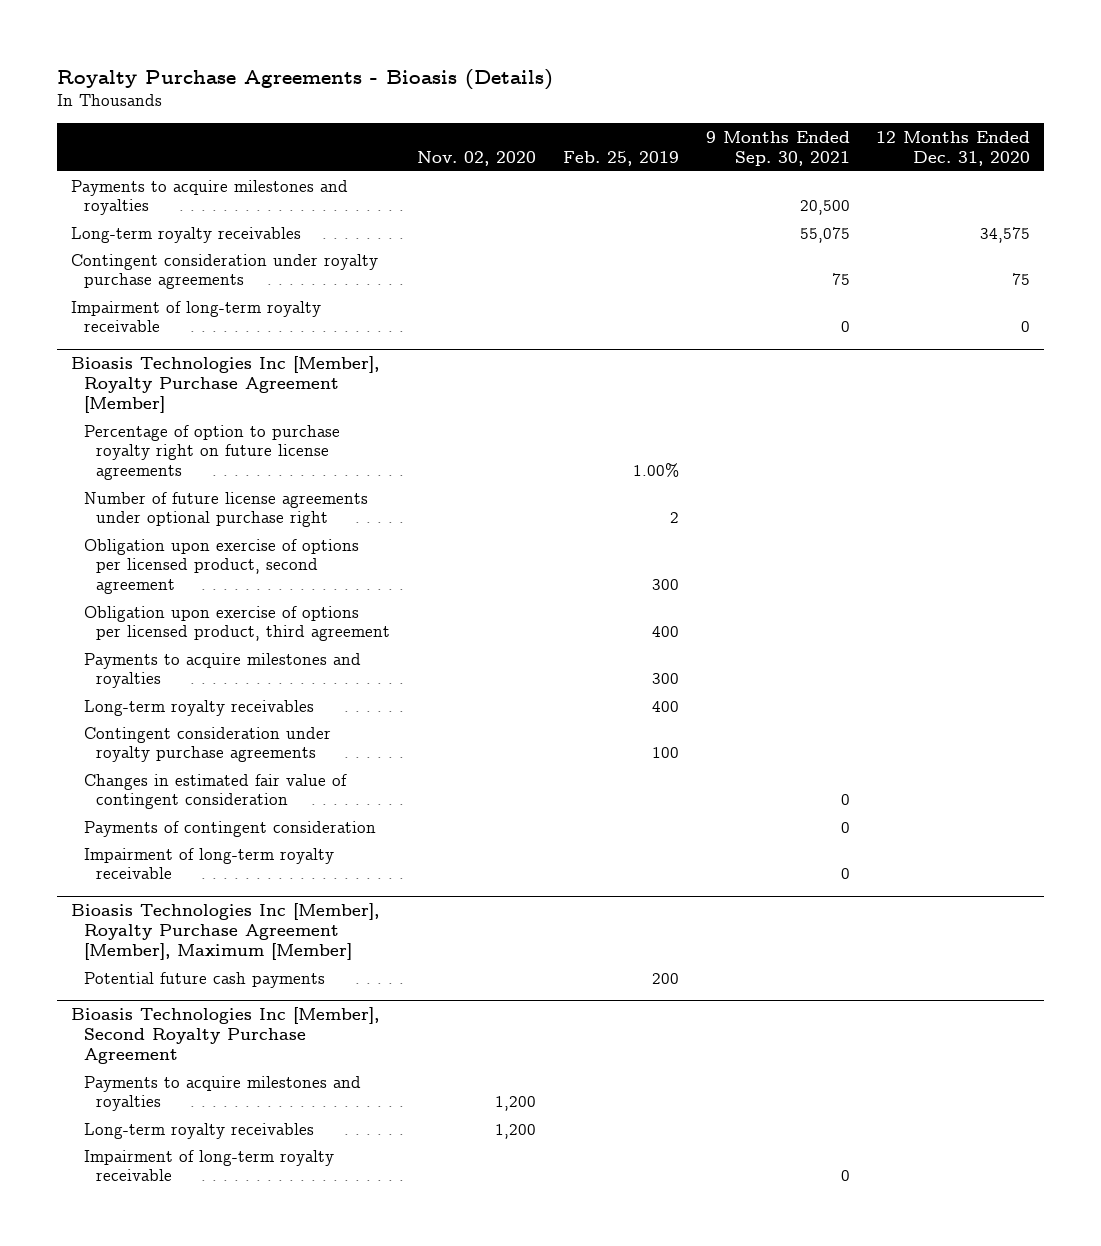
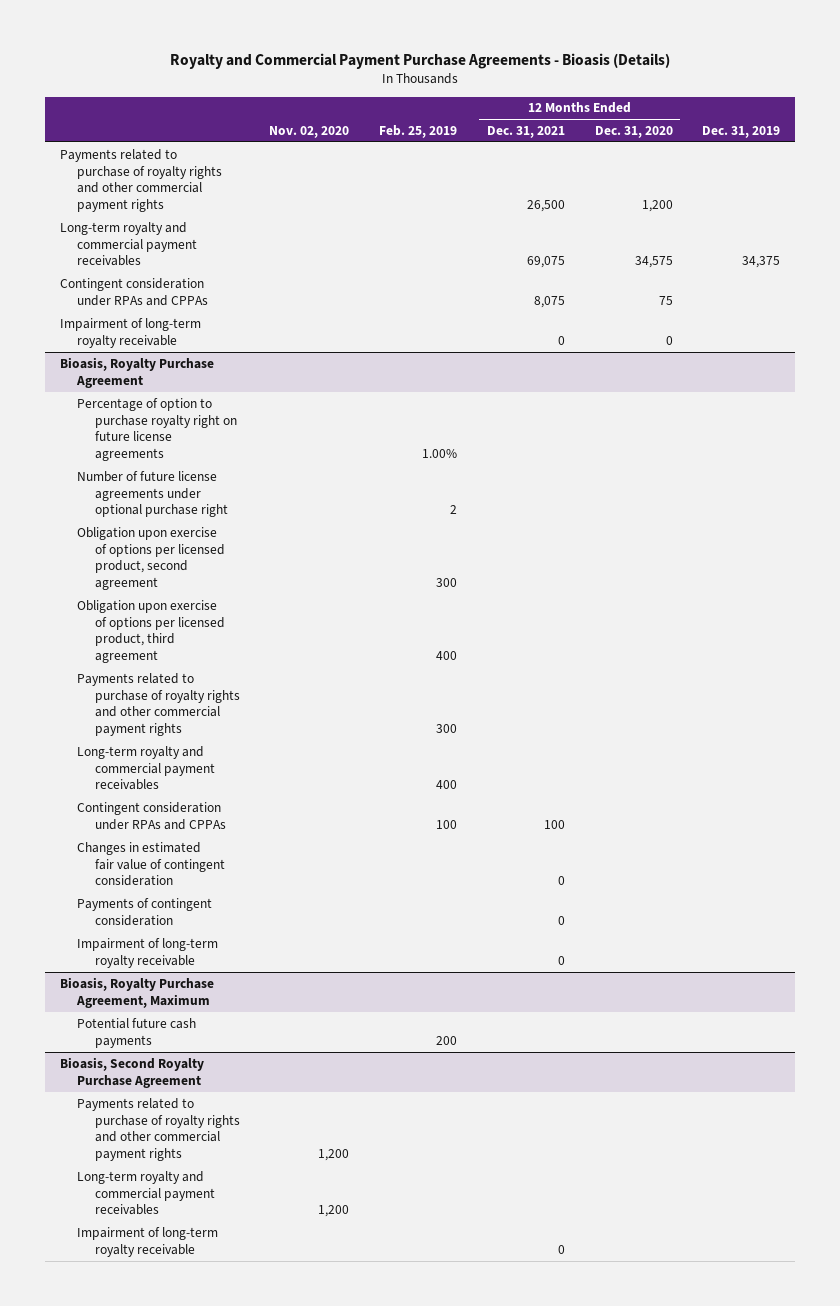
[57,68,554,90] Royalty Purchase Agreements - Bioasis (Details) -> [170,53,671,70] Royalty and Commercial Payment Purchase Agreements - Bioasis (Details)
[705,130,850,166] 9 Months Ended Sep. 30, 2021 -> none
none -> [486,126,565,139] Dec. 31, 2021
none -> [702,126,781,139] Dec. 31, 2019
[70,179,348,216] Payments to acquire milestones and royalties -> none
[70,253,378,290] Contingent consideration under royalty purchase agreements -> none
none -> [59,148,223,213] Payments related to purchase of royalty rights and other commercial payment rights
[70,226,301,243] Long-term royalty receivables -> [59,221,198,267] Long-term royalty and commercial payment receivables
none -> [59,277,209,306] Contingent consideration under RPAs and CPPAs
[70,356,379,413] Bioasis Technologies Inc [Member], Royalty Purchase Agreement [Member] -> [59,356,214,388] Bioasis, Royalty Purchase Agreement
[83,652,361,689] Payments to acquire milestones and royalties -> none
[83,726,331,763] Contingent consideration under royalty purchase agreements -> none
none -> [77,672,240,737] Payments related to purchase of royalty rights and other commercial payment rights
[83,699,314,716] Long-term royalty receivables -> [77,745,215,791] Long-term royalty and commercial payment receivables
none -> [77,801,226,830] Contingent consideration under RPAs and CPPAs
[70,903,379,960] Bioasis Technologies Inc [Member], Royalty Purchase Agreement [Member], Maximum [Member] -> [59,976,214,1008] Bioasis, Royalty Purchase Agreement, Maximum
[83,1075,361,1112] Payments to acquire milestones and royalties -> none
[70,1007,379,1064] Bioasis Technologies Inc [Member], Second Royalty Purchase Agreement -> [59,1056,204,1088] Bioasis, Second Royalty Purchase Agreement
none -> [77,1097,240,1162] Payments related to purchase of royalty rights and other commercial payment rights
[83,1122,314,1139] Long-term royalty receivables -> [77,1170,215,1216] Long-term royalty and commercial payment receivables

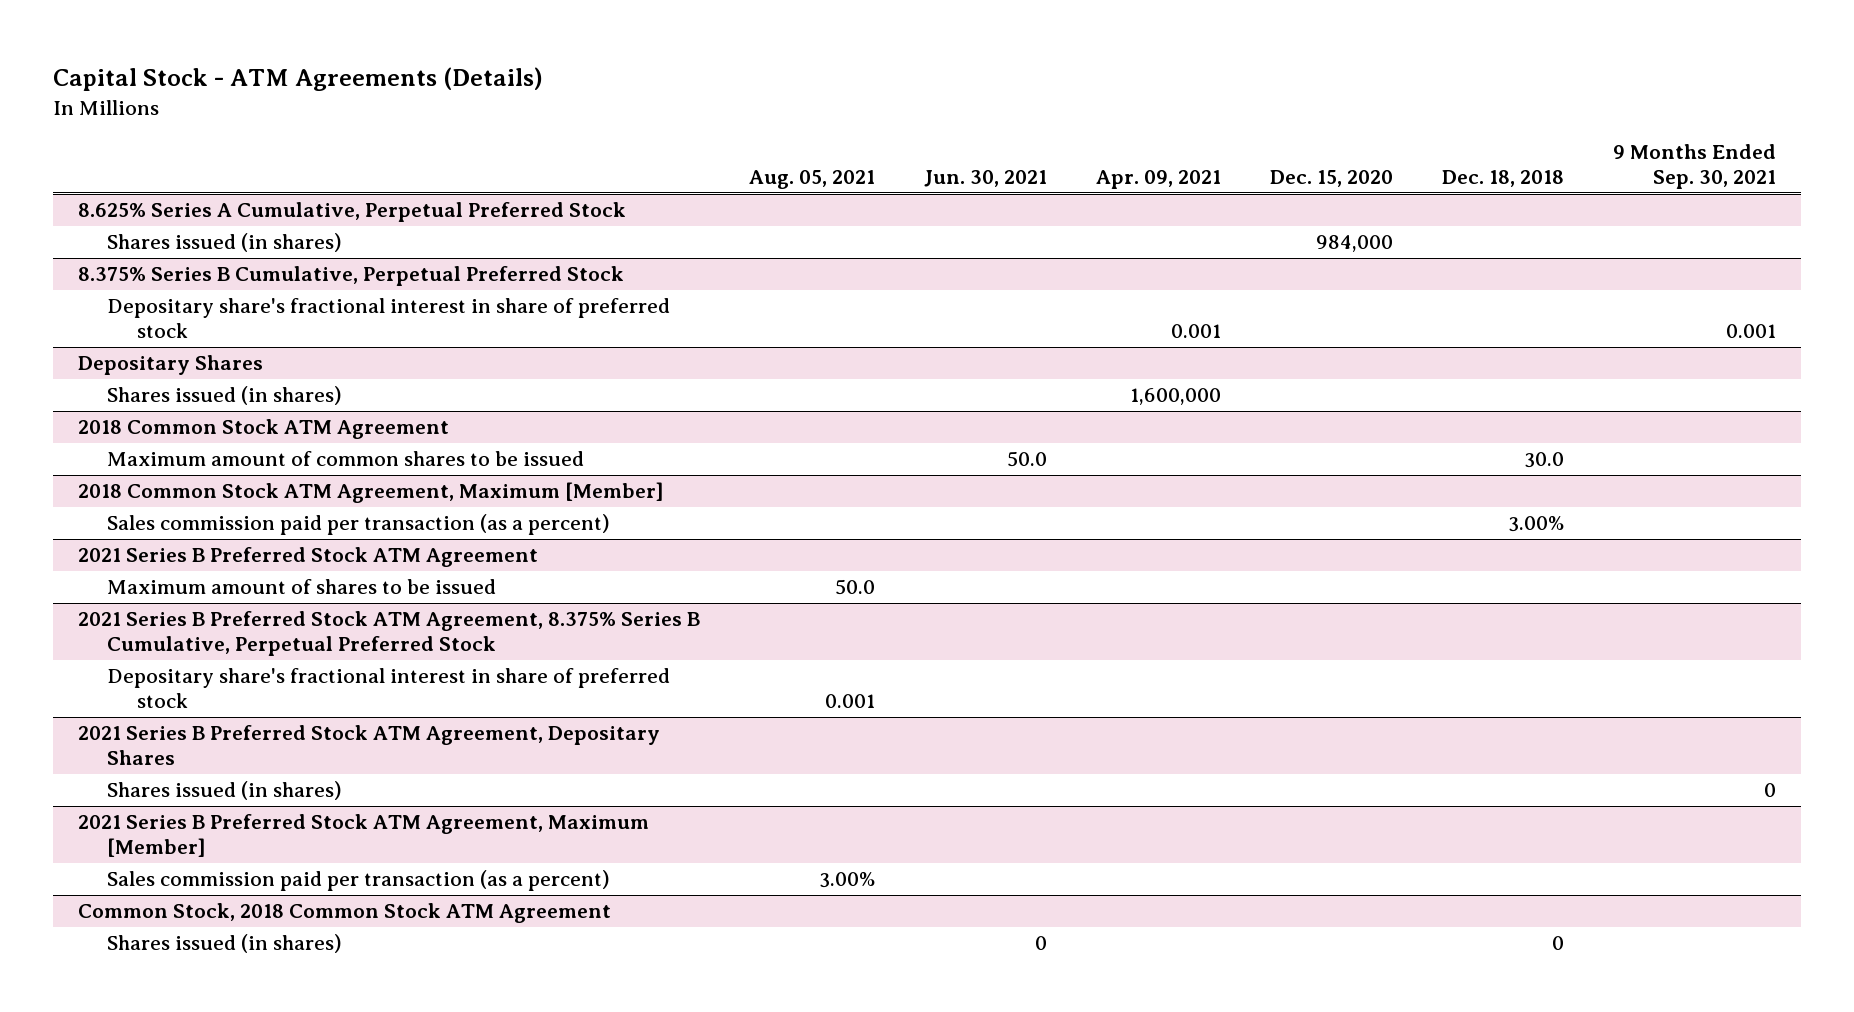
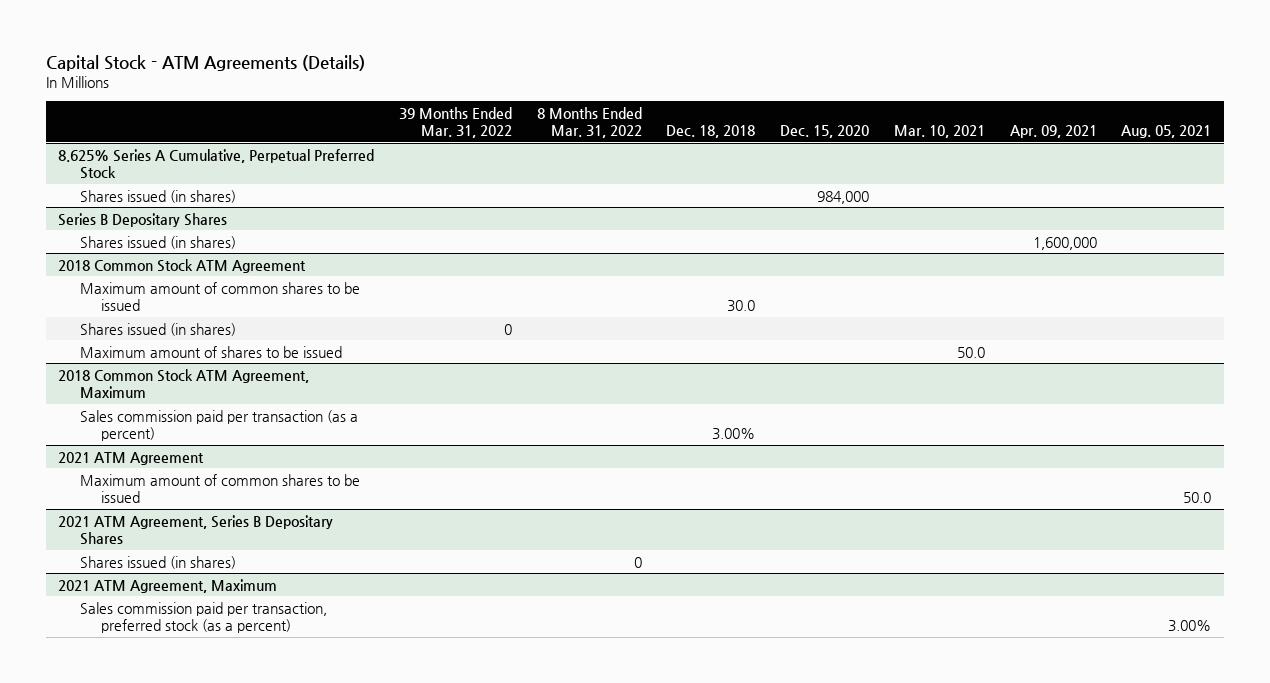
[923,169,1047,187] Jun. 30, 2021 -> none
[1613,144,1777,189] 9 Months Ended Sep. 30, 2021 -> none
none -> [398,106,512,139] 39 Months Ended Mar. 31, 2022
none -> [536,106,642,139] 8 Months Ended Mar. 31, 2022
none -> [893,125,985,139] Mar. 10, 2021
[77,266,624,287] 8.375% Series B Cumulative, Perpetual Preferred Stock -> none
[107,298,671,339] Depositary share's fractional interest in share of preferred stock -> none
[77,355,263,376] Depositary Shares -> [58,212,228,227] Series B Depositary Shares
none -> [79,322,236,336] Shares issued (in shares)
none -> [79,345,342,358] Maximum amount of shares to be issued
[77,482,664,504] 2018 Common Stock ATM Agreement, Maximum [Member] -> [58,368,310,399] 2018 Common Stock ATM Agreement, Maximum
[77,611,700,657] 2021 Series B Preferred Stock ATM Agreement, 8.375% Series B Cumulative, Perpetual Preferred Stock -> none
[107,668,671,709] Depositary share's fractional interest in share of preferred stock -> none
[77,547,538,568] 2021 Series B Preferred Stock ATM Agreement -> [58,451,205,465] 2021 ATM Agreement
[107,579,497,595] Maximum amount of shares to be issued -> [79,473,360,504] Maximum amount of common shares to be issued
[77,725,660,766] 2021 Series B Preferred Stock ATM Agreement, Depositary Shares -> [58,514,334,546] 2021 ATM Agreement, Series B Depositary Shares
[77,903,611,924] Common Stock, 2018 Common Stock ATM Agreement -> none
[107,934,343,954] Shares issued (in shares) -> none
[77,814,649,858] 2021 Series B Preferred Stock ATM Agreement, Maximum [Member] -> [58,578,278,593] 2021 ATM Agreement, Maximum
[107,870,611,892] Sales commission paid per transaction (as a percent) -> [79,601,327,634] Sales commission paid per transaction, preferred stock (as a percent)

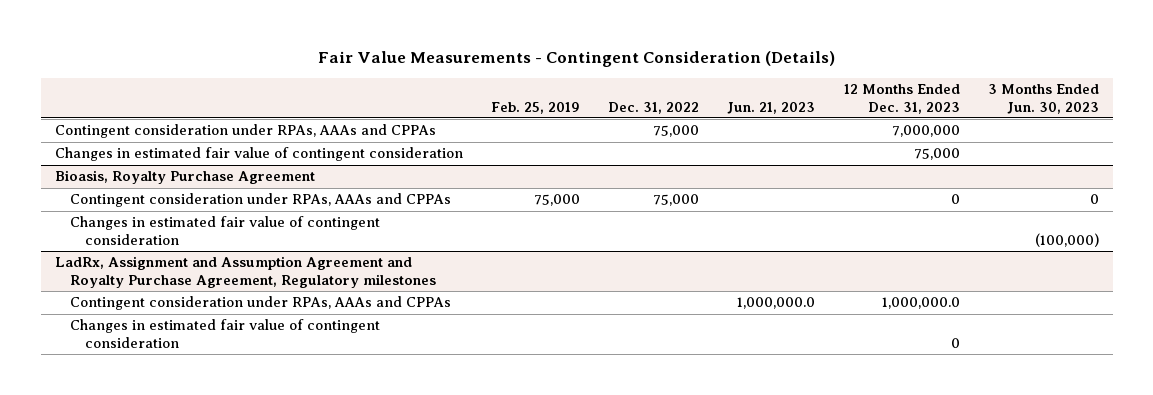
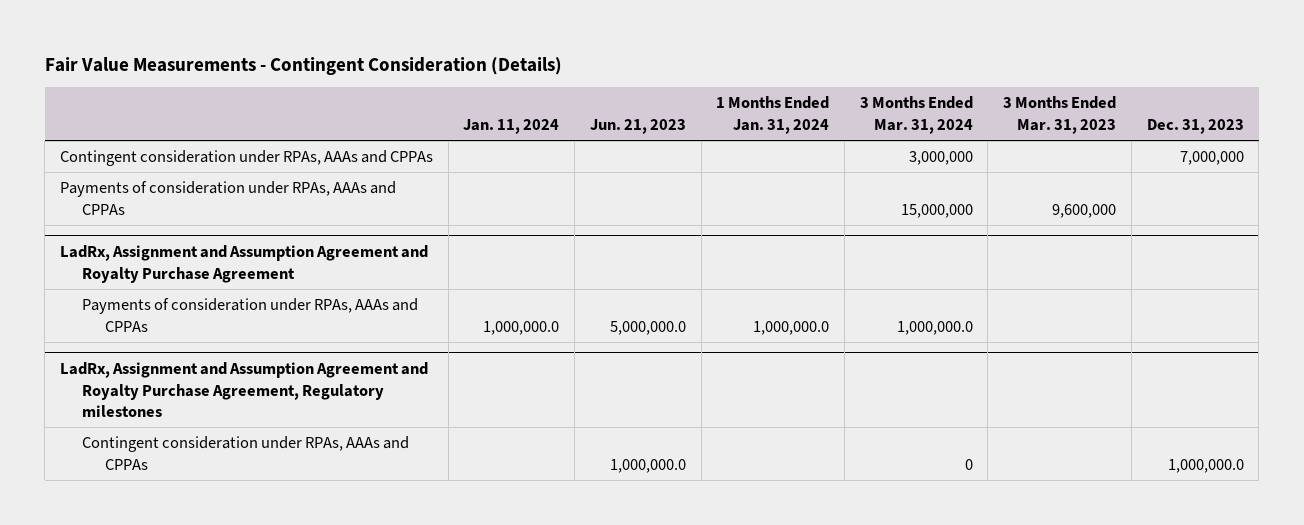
[490,101,580,114] Feb. 25, 2019 -> none
[608,101,700,114] Dec. 31, 2022 -> none
[843,84,960,114] 12 Months Ended Dec. 31, 2023 -> none
[987,84,1099,114] 3 Months Ended Jun. 30, 2023 -> none
none -> [463,119,560,135] Jan. 11, 2024
none -> [716,96,830,135] 1 Months Ended Jan. 31, 2024
none -> [859,96,973,135] 3 Months Ended Mar. 31, 2024
none -> [1003,96,1117,135] 3 Months Ended Mar. 31, 2023
none -> [1146,119,1244,135] Dec. 31, 2023
[54,147,463,162] Changes in estimated fair value of contingent consideration -> none
[54,170,315,185] Bioasis, Royalty Purchase Agreement -> none
[69,193,451,208] Contingent consideration under RPAs, AAAs and CPPAs -> none
[69,216,380,245] Changes in estimated fair value of contingent consideration -> none
none -> [59,181,396,215] Payments of consideration under RPAs, AAAs and CPPAs
none -> [59,244,428,283] LadRx, Assignment and Assumption Agreement and Royalty Purchase Agreement
none -> [82,298,419,332] Payments of consideration under RPAs, AAAs and CPPAs
[69,319,380,348] Changes in estimated fair value of contingent consideration -> none

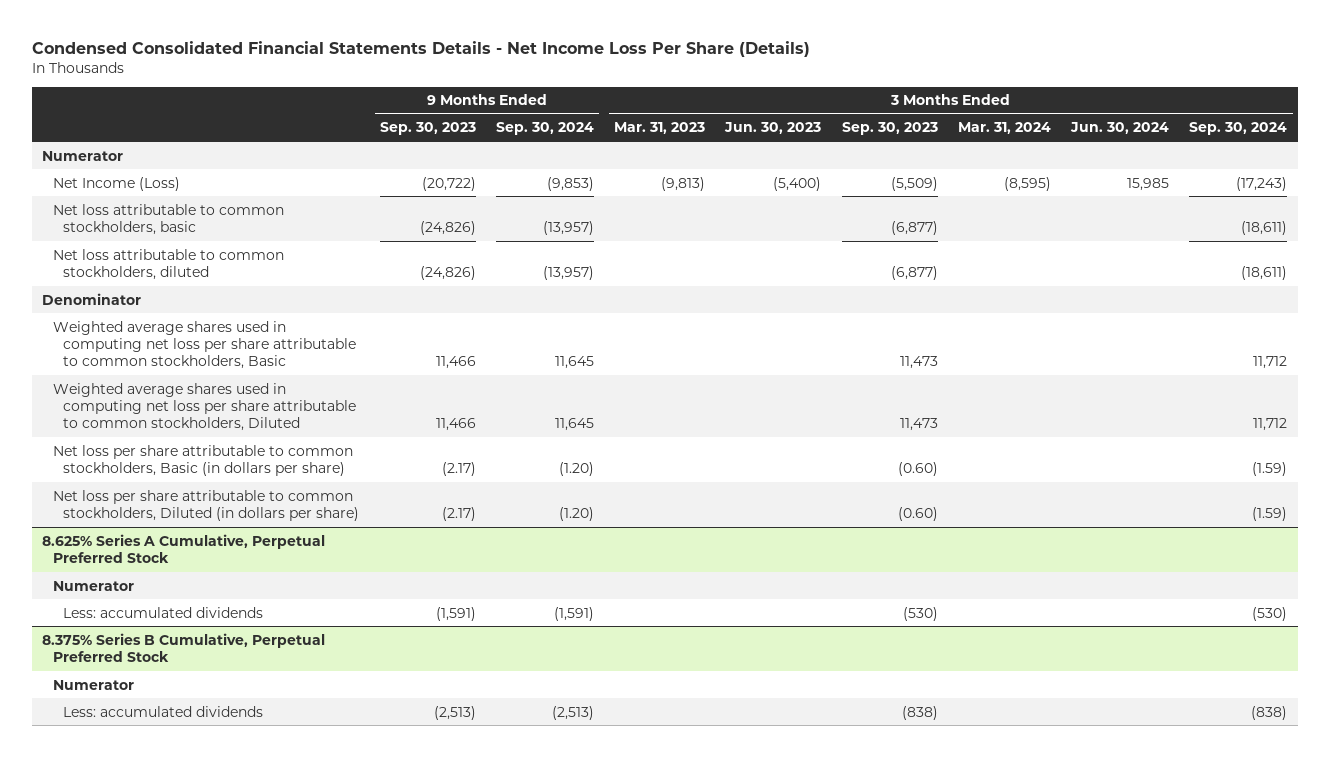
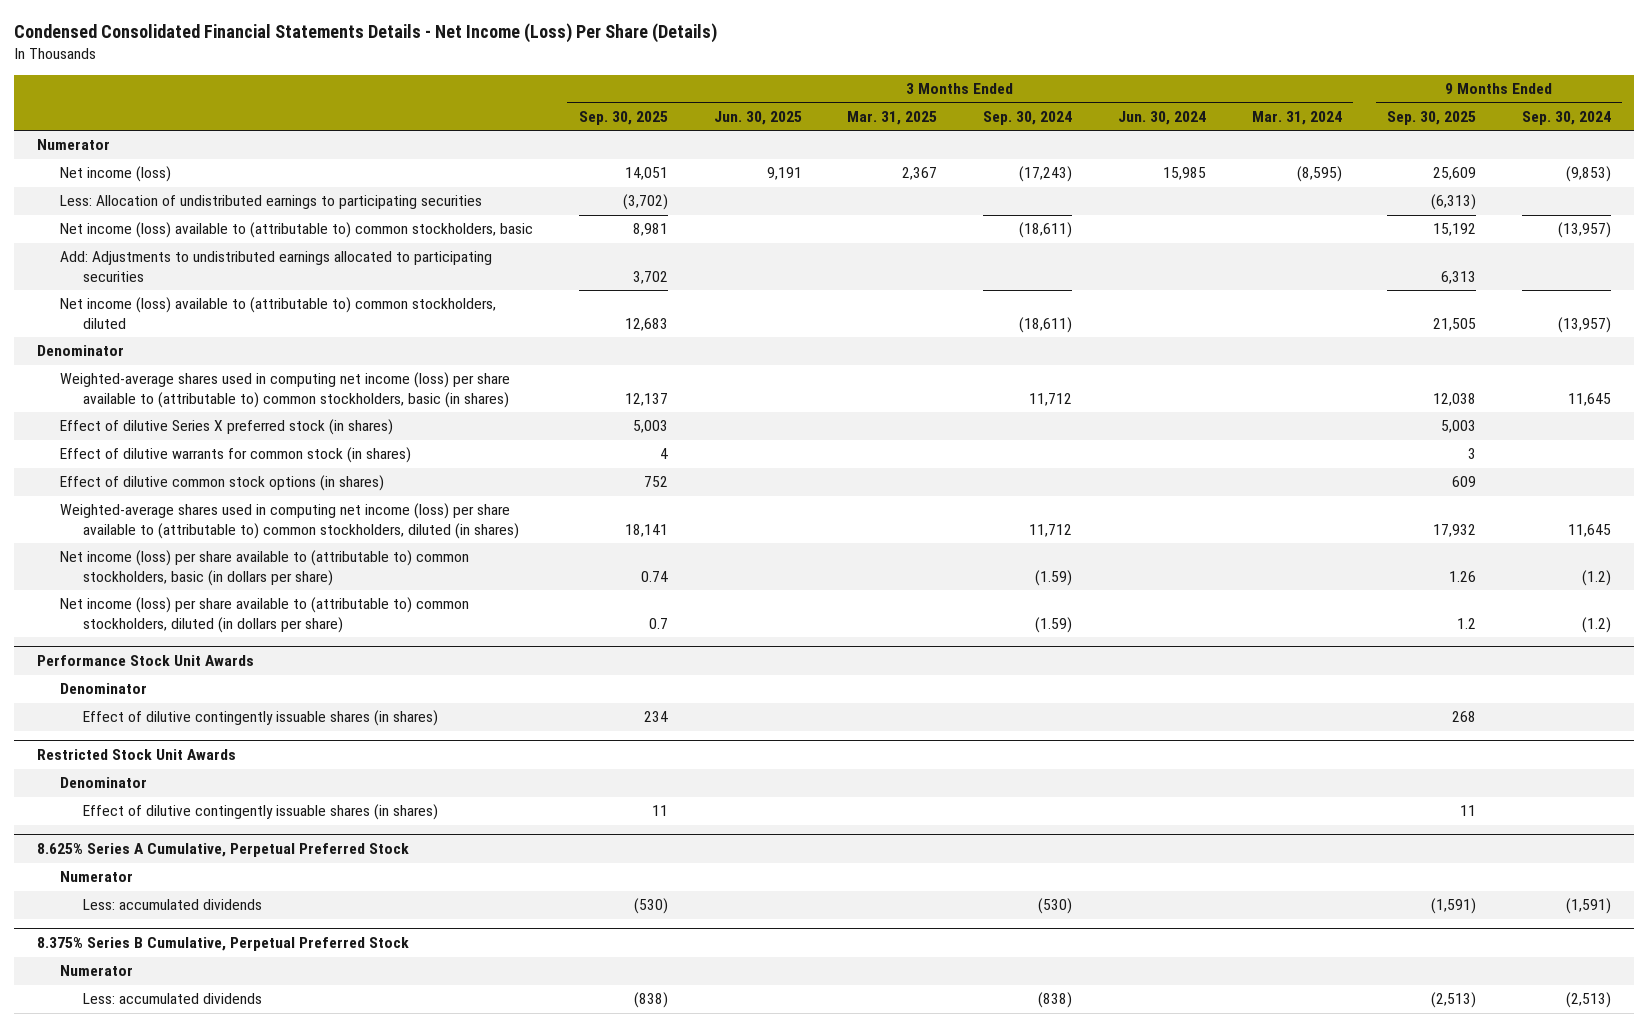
[32,40,811,57] Condensed Consolidated Financial Statements Details - Net Income Loss Per Share (Details) -> [13,23,717,44] Condensed Consolidated Financial Statements Details - Net Income (Loss) Per Share (Details)
[379,122,476,136] Sep. 30, 2023 -> none
[614,122,706,135] Mar. 31, 2023 -> none
[724,122,822,135] Jun. 30, 2023 -> none
[841,122,938,136] Sep. 30, 2023 -> none
none -> [578,111,668,126] Sep. 30, 2025
none -> [713,111,802,126] Jun. 30, 2025
none -> [847,111,938,126] Mar. 31, 2025
none -> [1387,111,1477,126] Sep. 30, 2025
[52,176,180,191] Net Income (Loss) -> [59,166,171,183] Net income (loss)
none -> [59,195,482,210] Less: Allocation of undistributed earnings to participating securities
[52,203,284,235] Net loss attributable to common stockholders, basic -> [59,222,533,239] Net income (loss) available to (attributable to) common stockholders, basic
none -> [59,251,492,282] Add: Adjustments to undistributed earnings allocated to participating securities
[52,248,284,280] Net loss attributable to common stockholders, diluted -> [59,297,496,329] Net income (loss) available to (attributable to) common stockholders, diluted
[52,320,357,370] Weighted average shares used in computing net loss per share attributable to common stockholders, Basic -> [59,372,510,408] Weighted-average shares used in computing net income (loss) per share available to (attributable to) common stockholders, basic (in shares)
none -> [59,419,393,436] Effect of dilutive Series X preferred stock (in shares)
none -> [59,447,411,464] Effect of dilutive warrants for common stock (in shares)
none -> [59,475,384,492] Effect of dilutive common stock options (in shares)
[52,382,357,432] Weighted average shares used in computing net loss per share attributable to common stockholders, Diluted -> [59,503,520,539] Weighted-average shares used in computing net income (loss) per share available to (attributable to) common stockholders, diluted (in shares)
[52,444,353,476] Net loss per share attributable to common stockholders, Basic (in dollars per share) -> [59,550,469,586] Net income (loss) per share available to (attributable to) common stockholders, basic (in dollars per share)
[558,461,594,476] (1.20) -> [1582,569,1612,586] (1.2)
[52,489,360,521] Net loss per share attributable to common stockholders, Diluted (in dollars per share) -> [59,597,469,633] Net income (loss) per share available to (attributable to) common stockholders, diluted (in dollars per share)
[558,506,594,521] (1.20) -> [1582,616,1612,633] (1.2)
none -> [36,655,254,667] Performance Stock Unit Awards
none -> [59,683,147,695] Denominator
none -> [83,710,439,727] Effect of dilutive contingently issuable shares (in shares)
none -> [36,749,236,761] Restricted Stock Unit Awards
none -> [59,777,147,789] Denominator
none -> [83,804,439,821] Effect of dilutive contingently issuable shares (in shares)

